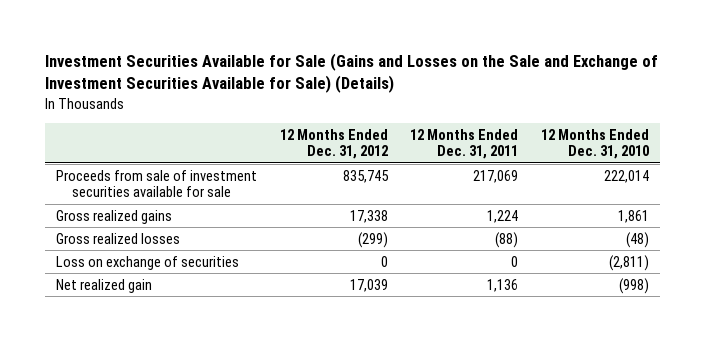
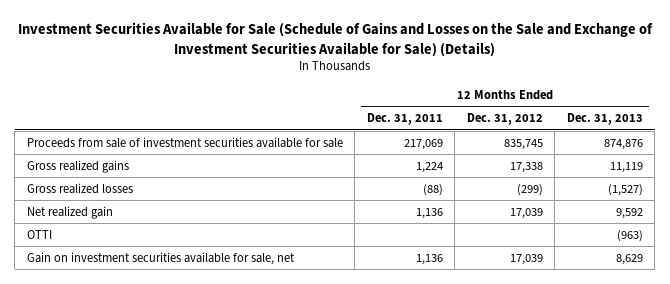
[45,53,659,94] Investment Securities Available for Sale (Gains and Losses on the Sale and Exchange of Investment Securities Available for Sale) (Details) -> [17,22,653,57] Investment Securities Available for Sale (Schedule of Gains and Losses on the Sale and Exchange of Investment Securities Available for Sale) (Details)
[540,128,649,160] 12 Months Ended Dec. 31, 2010 -> none
none -> [566,113,643,126] Dec. 31, 2013
[56,255,240,270] Loss on exchange of securities -> none
none -> [26,229,52,239] OTTI
none -> [26,251,295,265] Gain on investment securities available for sale, net

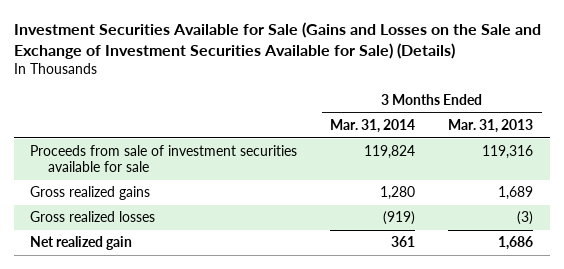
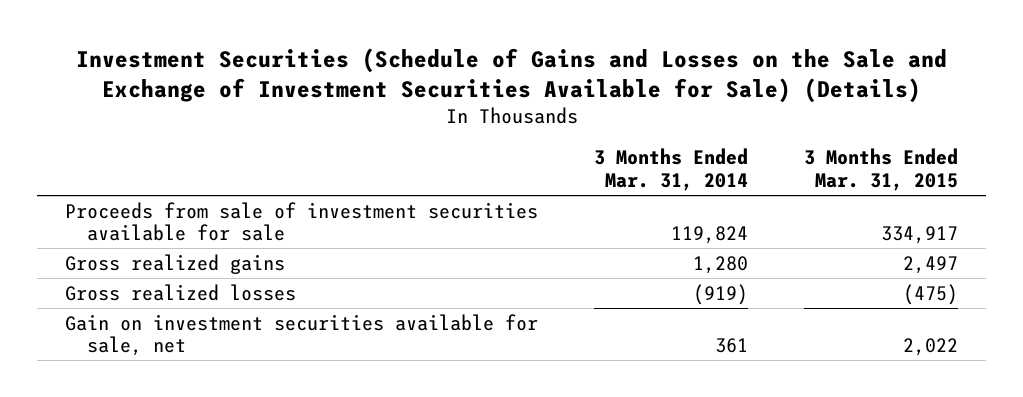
[13,21,541,59] Investment Securities Available for Sale (Gains and Losses on the Sale and Exchange of Investment Securities Available for Sale) (Details) -> [75,48,947,104] Investment Securities (Schedule of Gains and Losses on the Sale and Exchange of Investment Securities Available for Sale) (Details)
[448,119,534,134] Mar. 31, 2013 -> none
none -> [804,148,959,192] 3 Months Ended Mar. 31, 2015
[30,236,133,251] Net realized gain -> [65,313,539,357] Gain on investment securities available for sale, net

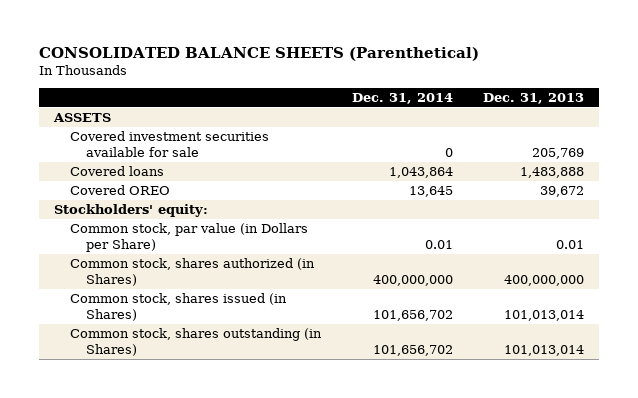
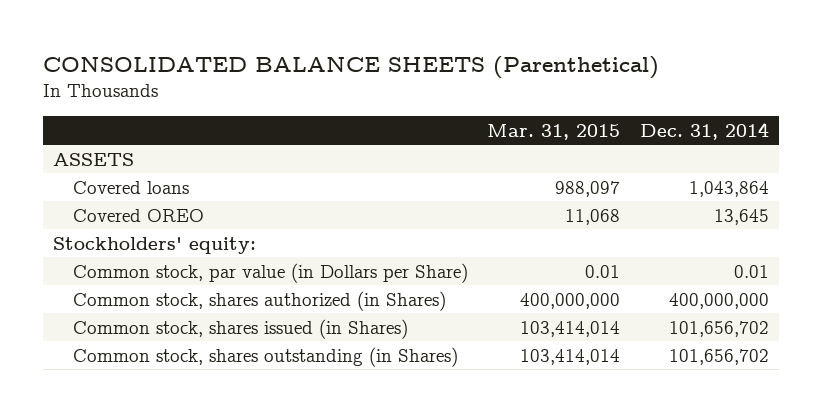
[482,92,584,104] Dec. 31, 2013 -> none
none -> [487,123,621,140] Mar. 31, 2015
[70,131,270,157] Covered investment securities available for sale -> none

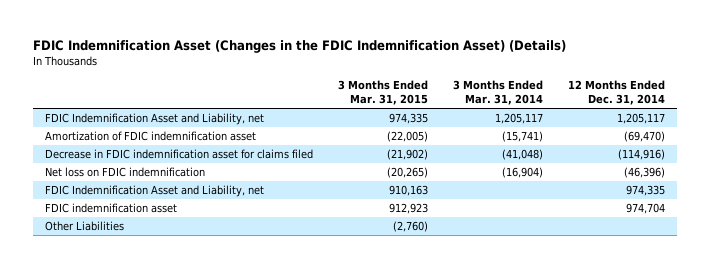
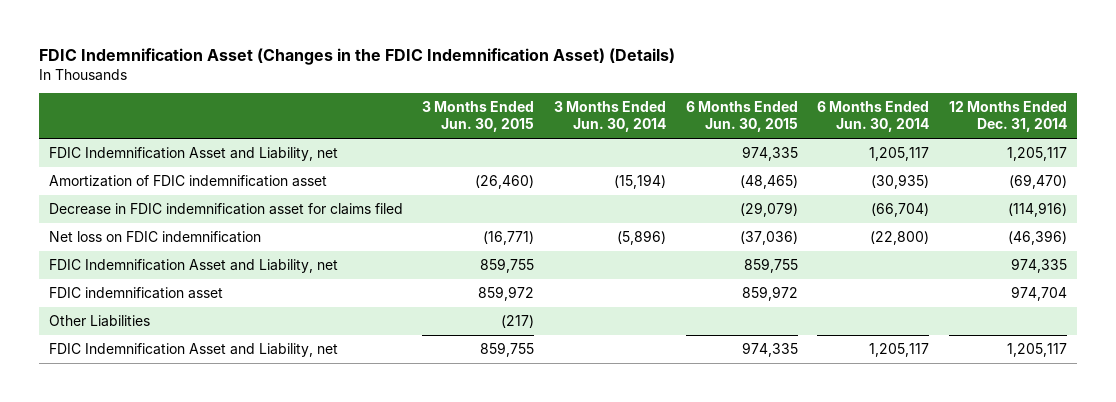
[338,80,429,106] 3 Months Ended Mar. 31, 2015 -> none
[453,80,544,106] 3 Months Ended Mar. 31, 2014 -> none
none -> [422,101,535,133] 3 Months Ended Jun. 30, 2015
none -> [553,101,666,133] 3 Months Ended Jun. 30, 2014
none -> [685,101,798,133] 6 Months Ended Jun. 30, 2015
none -> [817,101,930,133] 6 Months Ended Jun. 30, 2014
none -> [48,342,338,357] FDIC Indemnification Asset and Liability, net

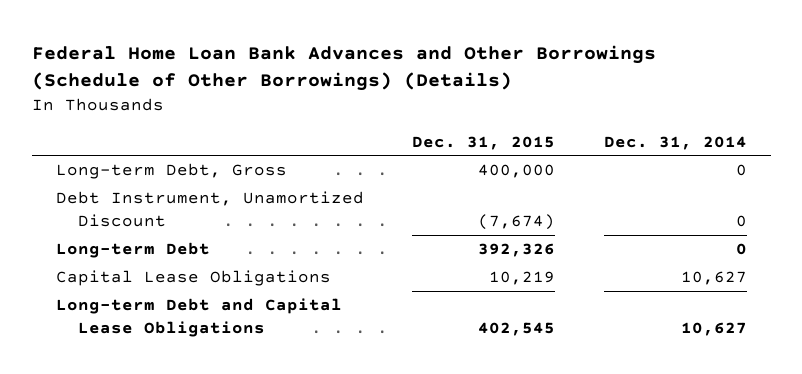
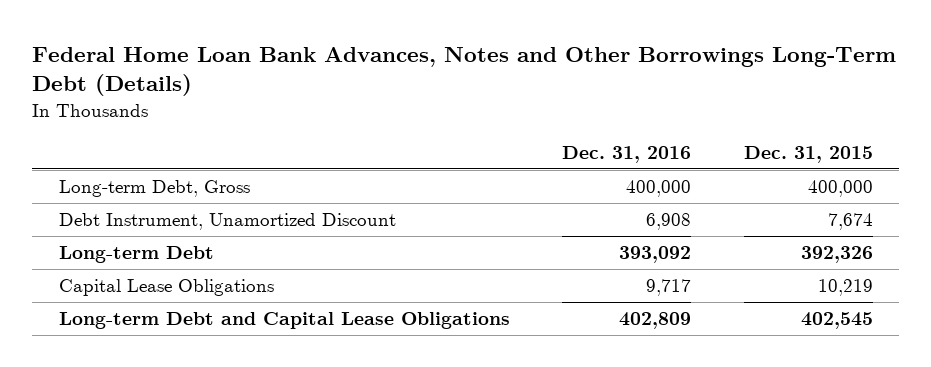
[31,44,656,92] Federal Home Loan Bank Advances and Other Borrowings (Schedule of Other Borrowings) (Details) -> [32,46,897,97] Federal Home Loan Bank Advances, Notes and Other Borrowings Long-Term Debt (Details)
[603,135,747,150] Dec. 31, 2014 -> none
none -> [562,145,692,163] Dec. 31, 2016
[478,213,556,230] (7,674) -> [827,213,873,231] 7,674

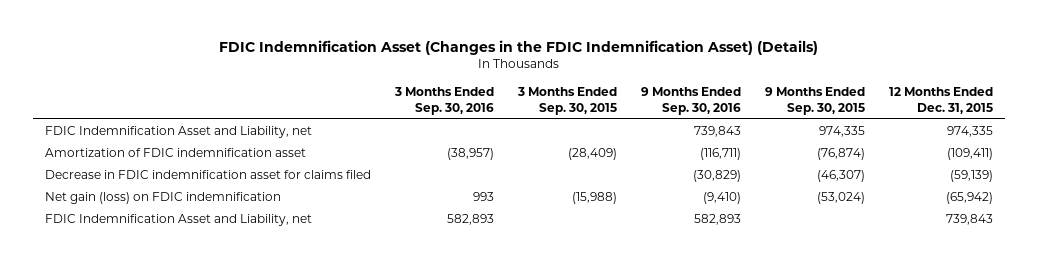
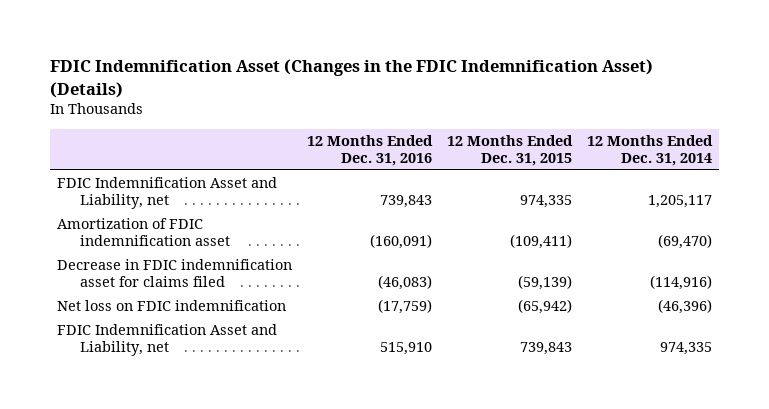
[394,87,495,115] 3 Months Ended Sep. 30, 2016 -> none
[517,87,618,115] 3 Months Ended Sep. 30, 2015 -> none
[641,87,742,115] 9 Months Ended Sep. 30, 2016 -> none
[765,87,866,115] 9 Months Ended Sep. 30, 2015 -> none
none -> [307,135,434,166] 12 Months Ended Dec. 31, 2016
none -> [587,135,714,166] 12 Months Ended Dec. 31, 2014
[45,192,282,205] Net gain (loss) on FDIC indemnification -> [57,300,287,312] Net loss on FDIC indemnification

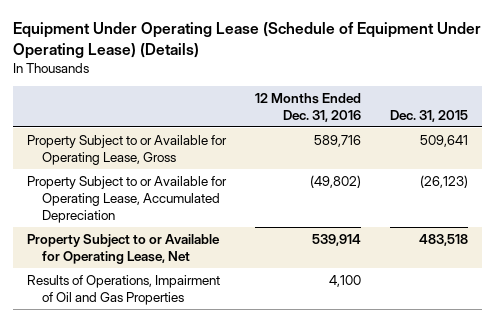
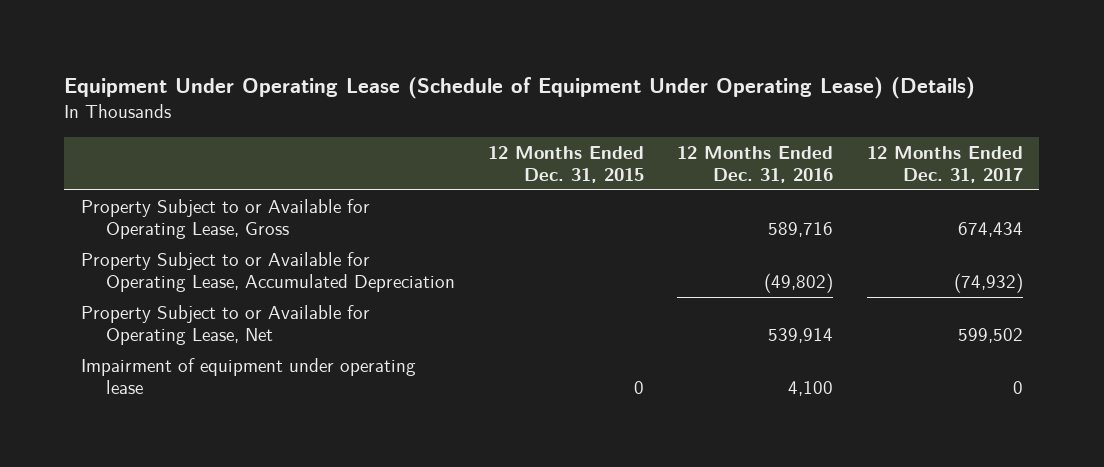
[389,109,468,122] Dec. 31, 2015 -> none
none -> [488,145,645,183] 12 Months Ended Dec. 31, 2015
none -> [866,145,1023,183] 12 Months Ended Dec. 31, 2017
[27,274,221,305] Results of Operations, Impairment of Oil and Gas Properties -> none
none -> [81,357,417,395] Impairment of equipment under operating lease

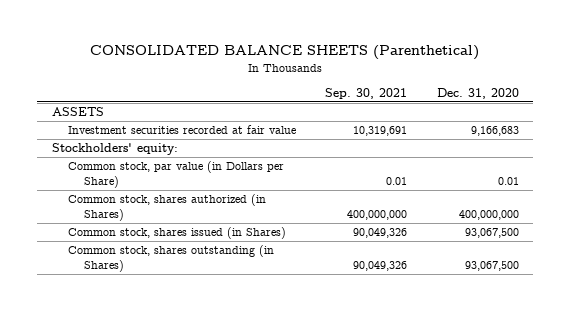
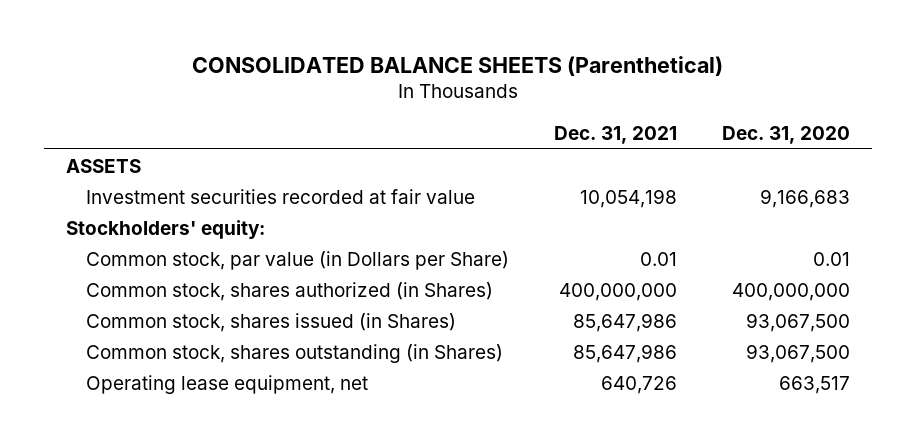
[325,87,408,99] Sep. 30, 2021 -> none
none -> [553,126,677,145] Dec. 31, 2021
none -> [85,374,368,394] Operating lease equipment, net

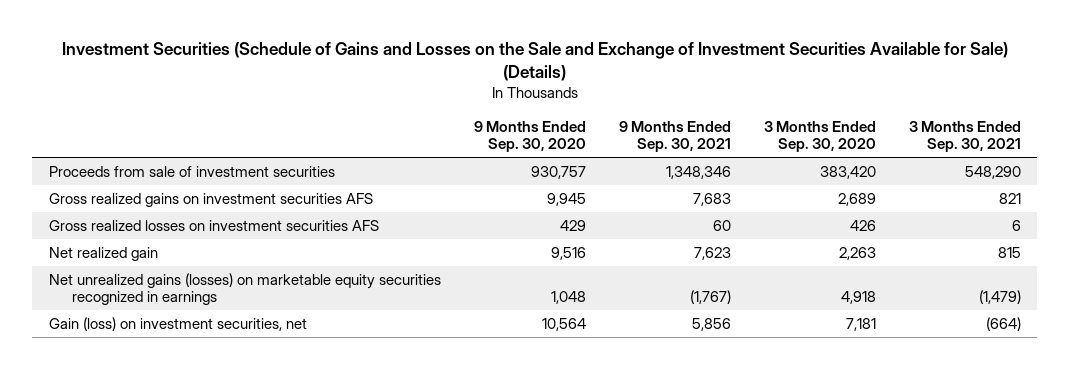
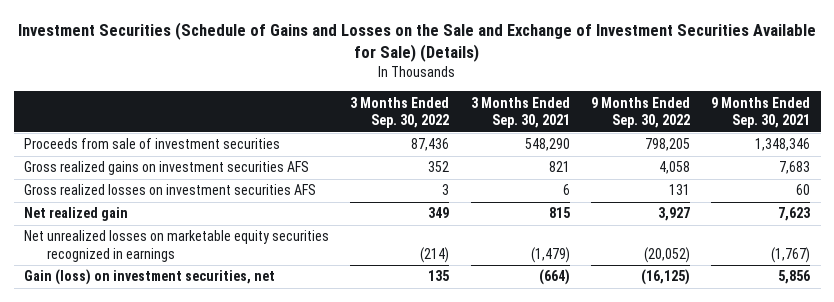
[473,120,586,153] 9 Months Ended Sep. 30, 2020 -> none
[763,120,876,153] 3 Months Ended Sep. 30, 2020 -> none
none -> [350,96,450,129] 3 Months Ended Sep. 30, 2022
none -> [590,96,690,129] 9 Months Ended Sep. 30, 2022
[48,272,441,306] Net unrealized gains (losses) on marketable equity securities recognized in earnings -> [24,230,330,262] Net unrealized losses on marketable equity securities recognized in earnings

